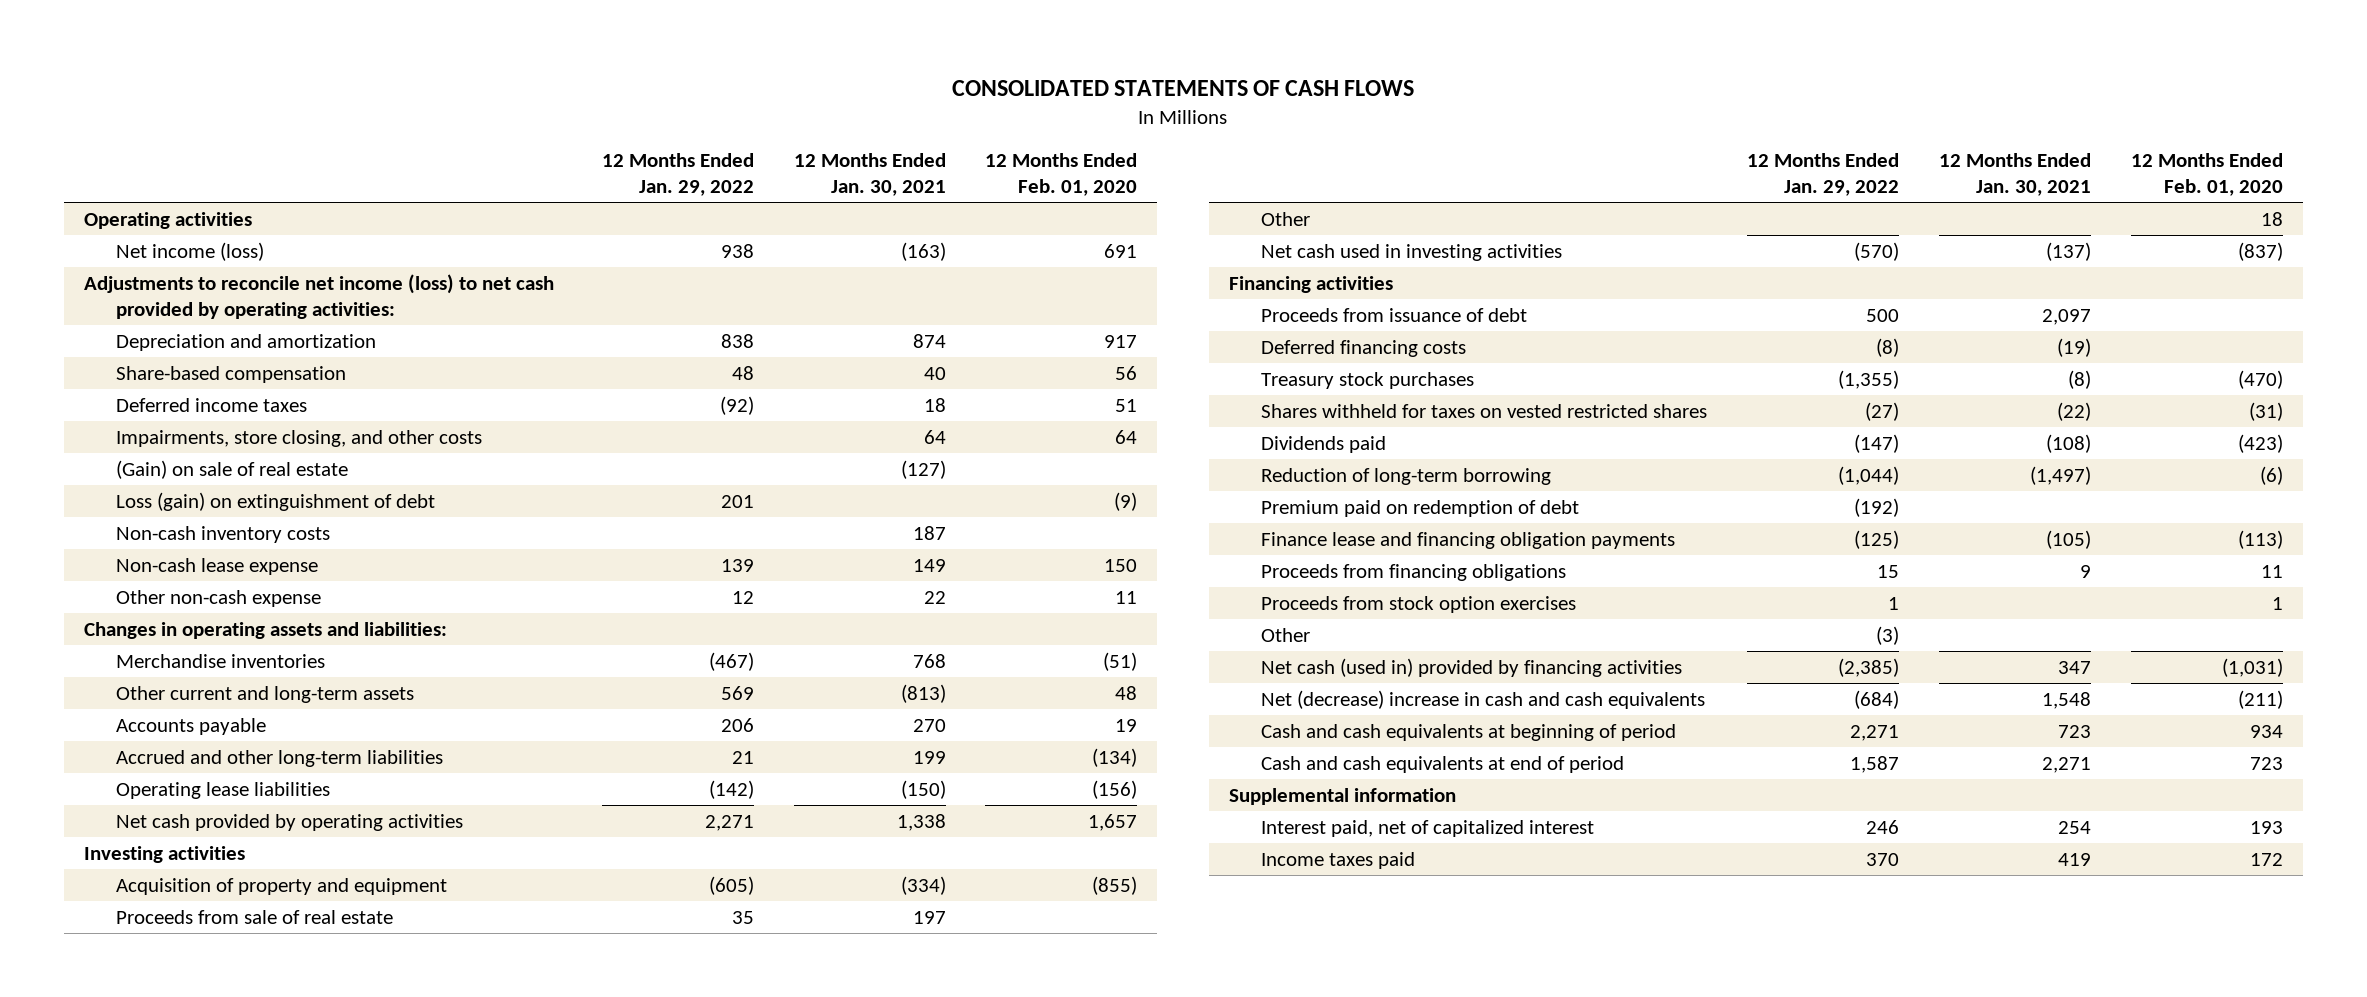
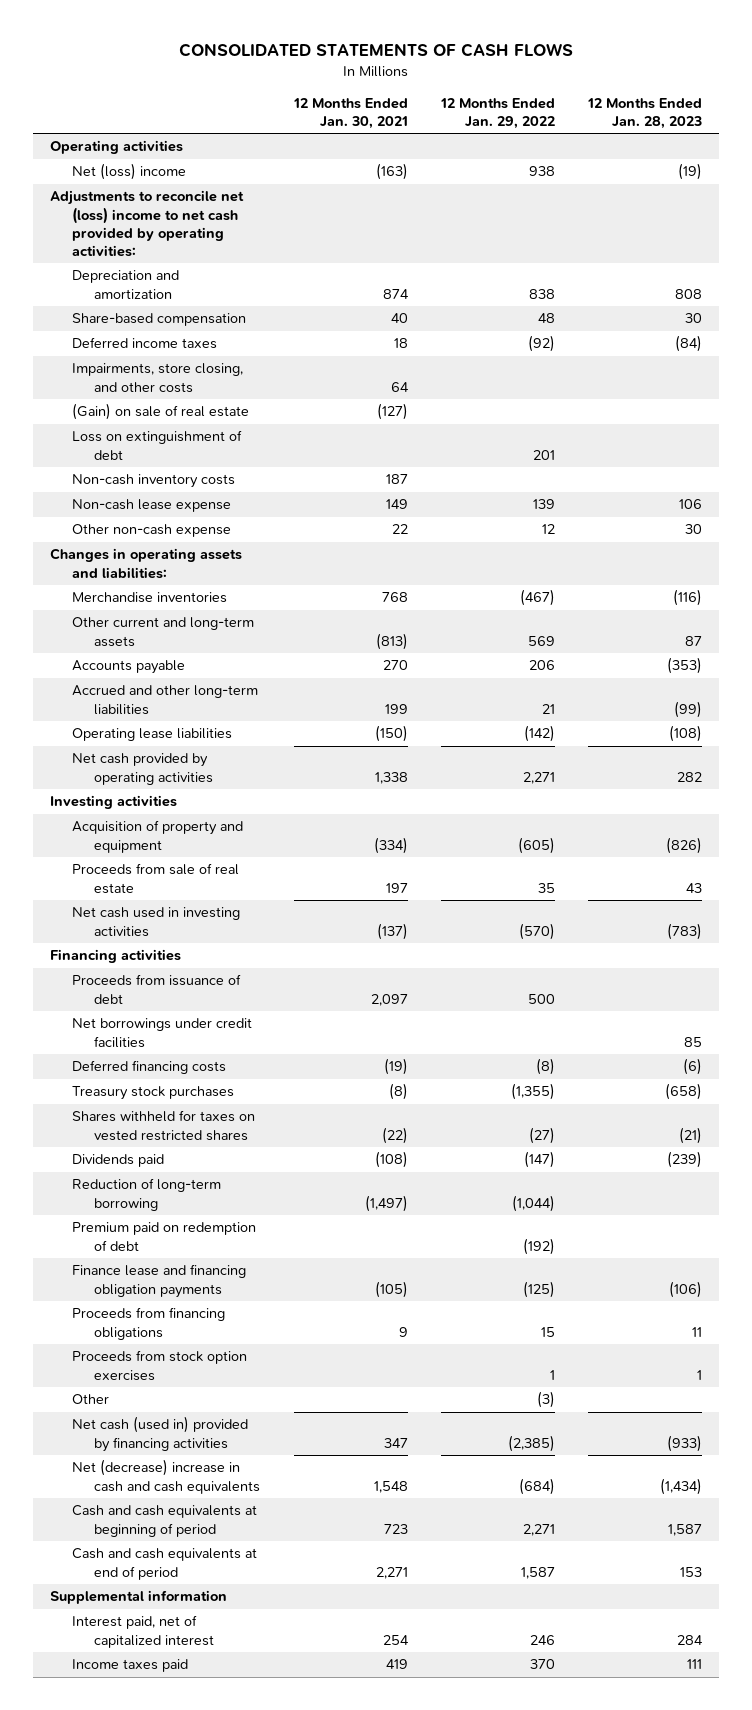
[985,153,1138,197] 12 Months Ended Feb. 01, 2020 -> none
none -> [587,97,703,129] 12 Months Ended Jan. 28, 2023
[115,241,264,261] Net income (loss) -> [72,163,187,181] Net (loss) income
[83,273,554,319] Adjustments to reconcile net income (loss) to net cash provided by operating activities: -> [50,190,245,257] Adjustments to reconcile net (loss) income to net cash provided by operating activities:
[115,491,435,511] Loss (gain) on extinguishment of debt -> [72,430,243,460] Loss on extinguishment of debt
[1260,211,1310,226] Other -> none
none -> [72,1018,253,1048] Net borrowings under credit facilities

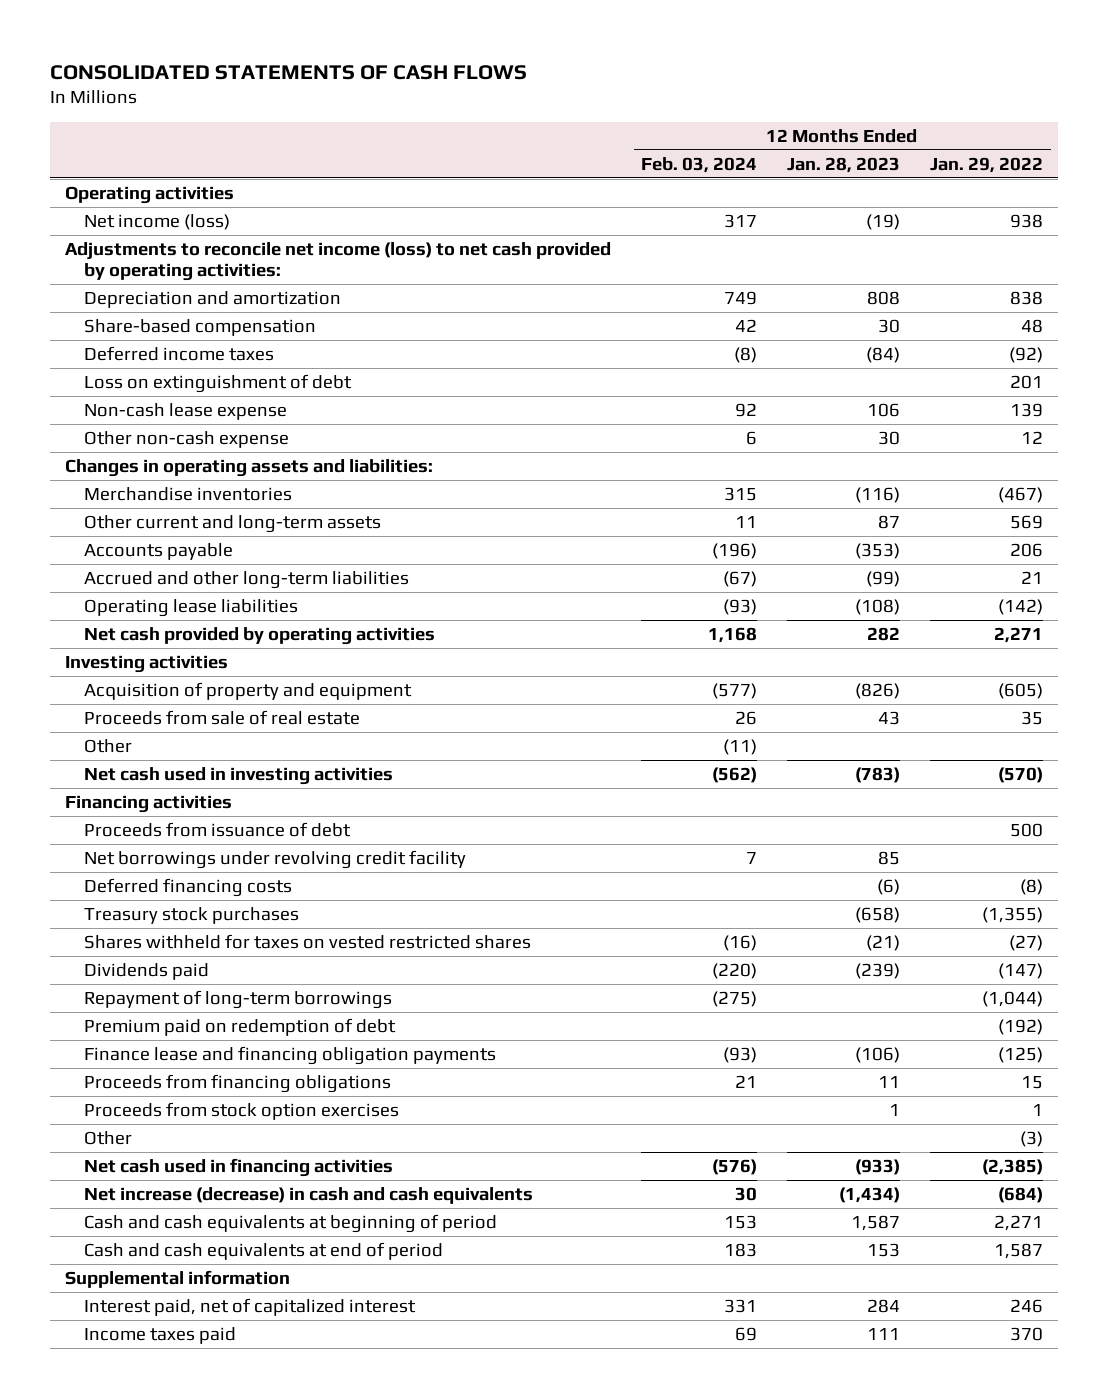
[292,97,408,129] 12 Months Ended Jan. 30, 2021 -> none
none -> [641,156,758,173] Feb. 03, 2024
[72,163,187,181] Net (loss) income -> [83,214,230,231] Net income (loss)
[50,190,245,257] Adjustments to reconcile net (loss) income to net cash provided by operating activities: -> [65,242,612,282] Adjustments to reconcile net income (loss) to net cash provided by operating activities:
[72,363,244,393] Impairments, store closing, and other costs -> none
[72,403,250,421] (Gain) on sale of real estate -> none
[72,474,236,489] Non-cash inventory costs -> none
none -> [83,739,132,754] Other
[72,1018,253,1048] Net borrowings under credit facilities -> [83,850,466,870] Net borrowings under revolving credit facility
[72,1178,222,1211] Reduction of long-term borrowing -> [83,990,392,1010] Repayment of long-term borrowings
[72,1416,249,1452] Net cash (used in) provided by financing activities -> [83,1158,393,1178] Net cash used in financing activities
[72,1459,261,1494] Net (decrease) increase in cash and cash equivalents -> [83,1187,533,1205] Net increase (decrease) in cash and cash equivalents

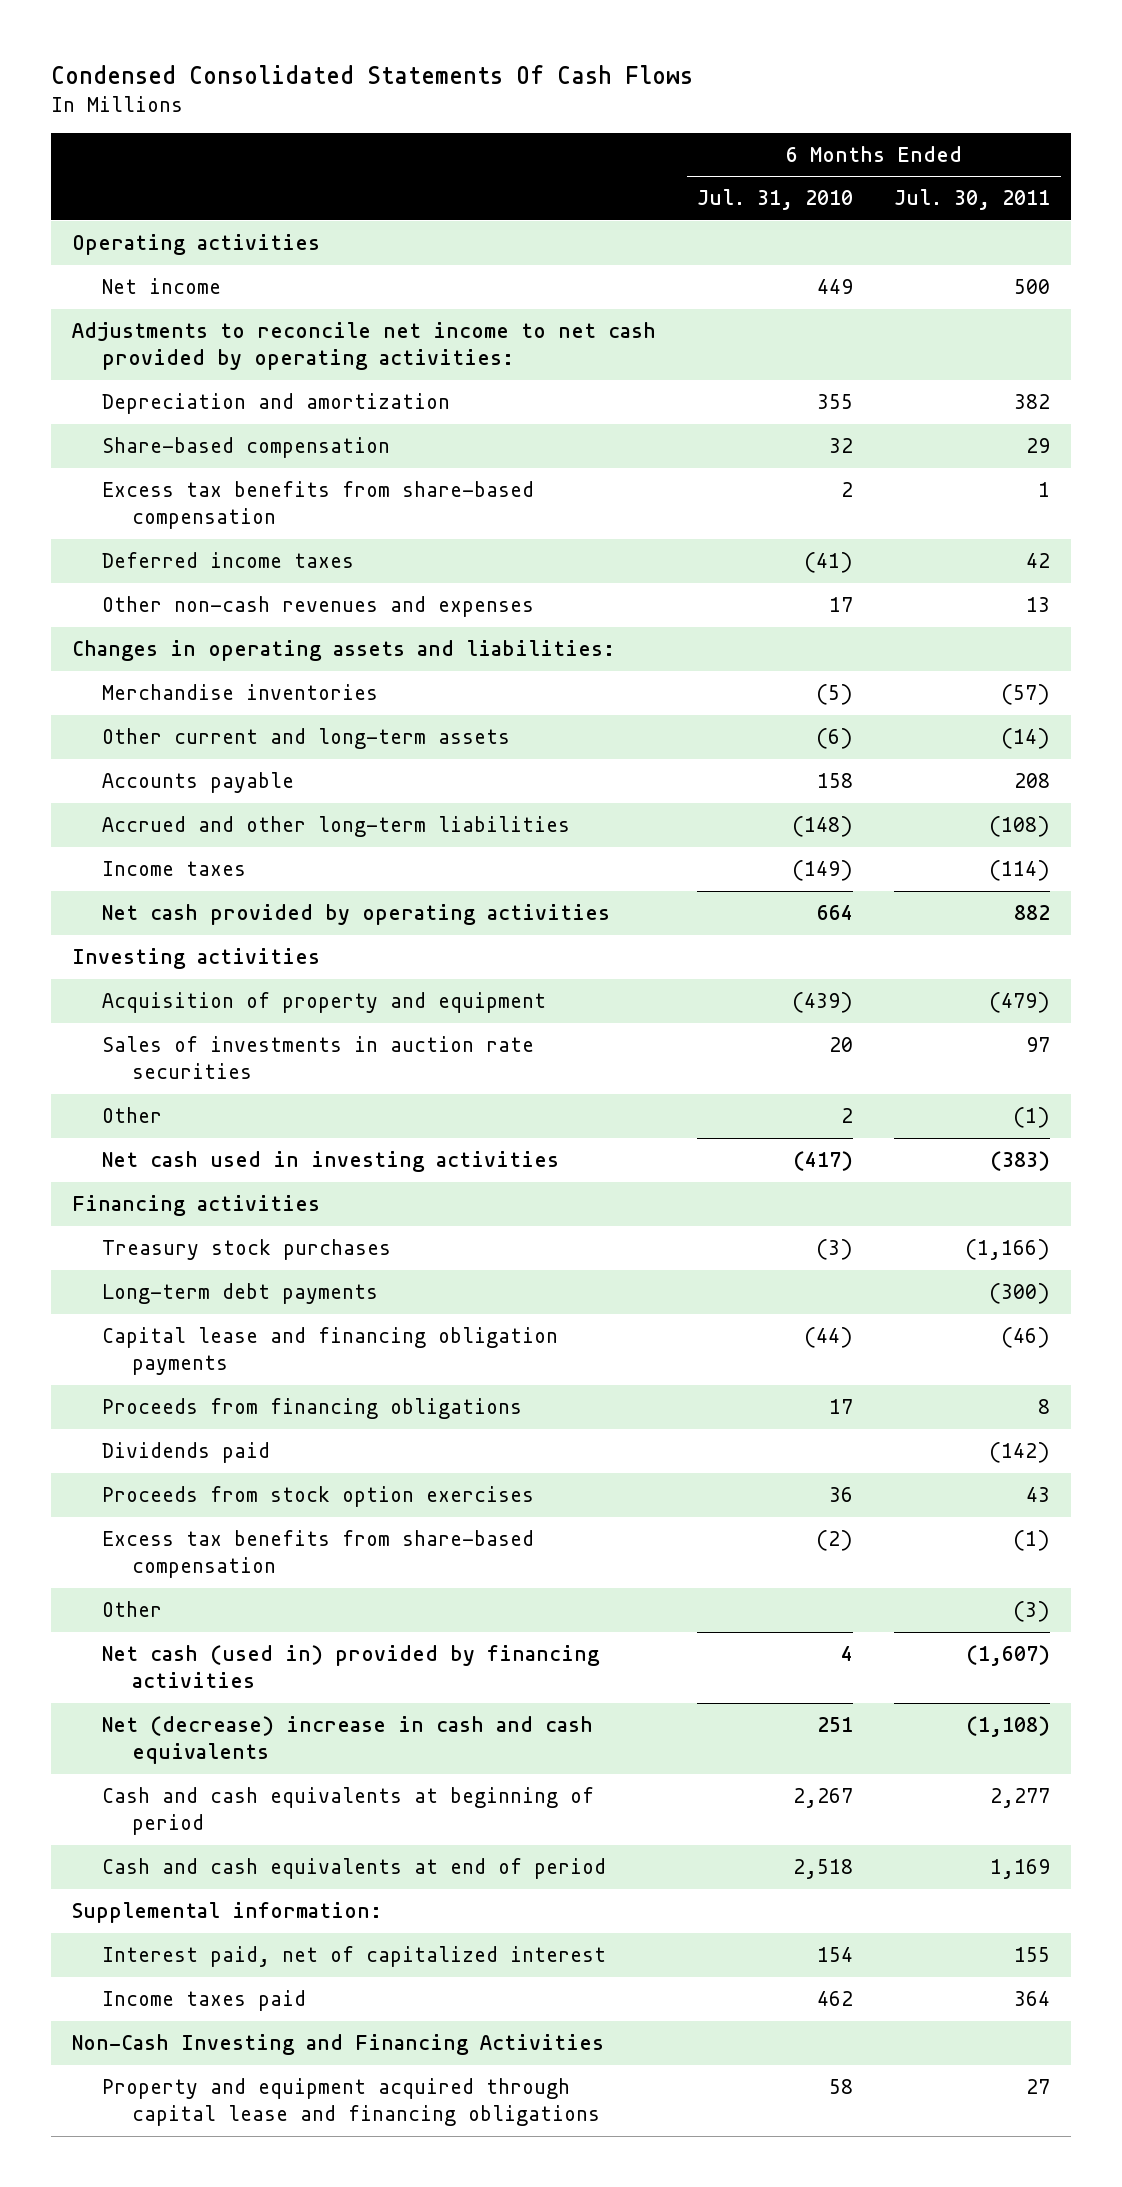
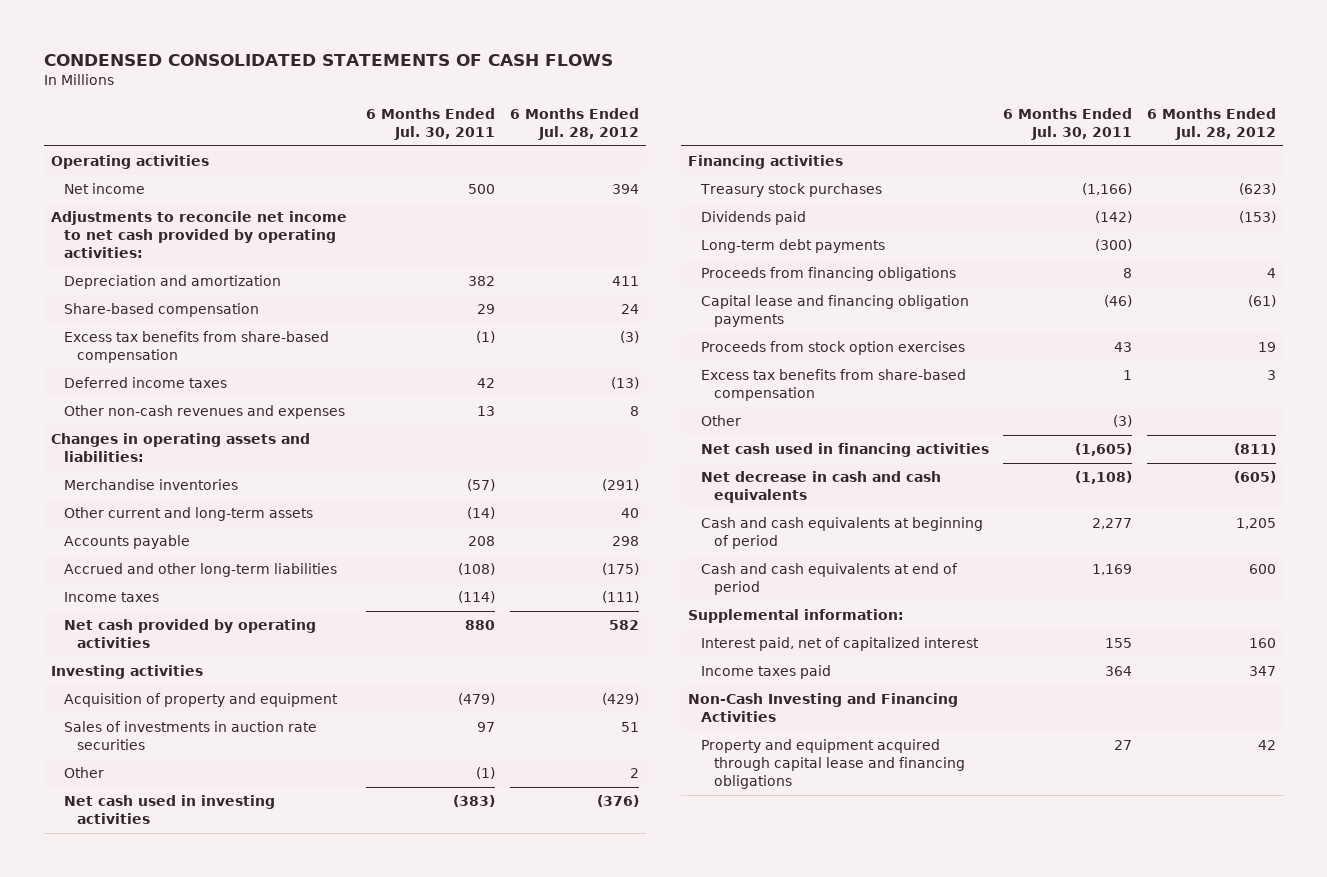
[51,64,694,84] Condensed Consolidated Statements Of Cash Flows -> [44,54,614,67] CONDENSED CONSOLIDATED STATEMENTS OF CASH FLOWS
[697,189,854,211] Jul. 31, 2010 -> none
none -> [509,107,639,140] 6 Months Ended Jul. 28, 2012
[102,1529,535,1578] Excess tax benefits from share-based compensation -> [64,331,330,364] Excess tax benefits from share-based compensation
[1014,904,1051,920] 882 -> [465,620,496,631] 880
[102,1441,271,1463] Dividends paid -> [701,211,807,226] Dividends paid
[102,1326,559,1375] Capital lease and financing obligation payments -> [701,295,970,328] Capital lease and financing obligation payments
[102,480,535,529] Excess tax benefits from share-based compensation -> [701,369,967,402] Excess tax benefits from share-based compensation
[102,1644,601,1688] Net cash (used in) provided by financing activities -> [701,443,990,458] Net cash used in financing activities
[966,1644,1051,1666] (1,607) -> [1075,443,1133,457] (1,605)
[102,1715,594,1764] Net (decrease) increase in cash and cash equivalents -> [701,471,942,504] Net decrease in cash and cash equivalents

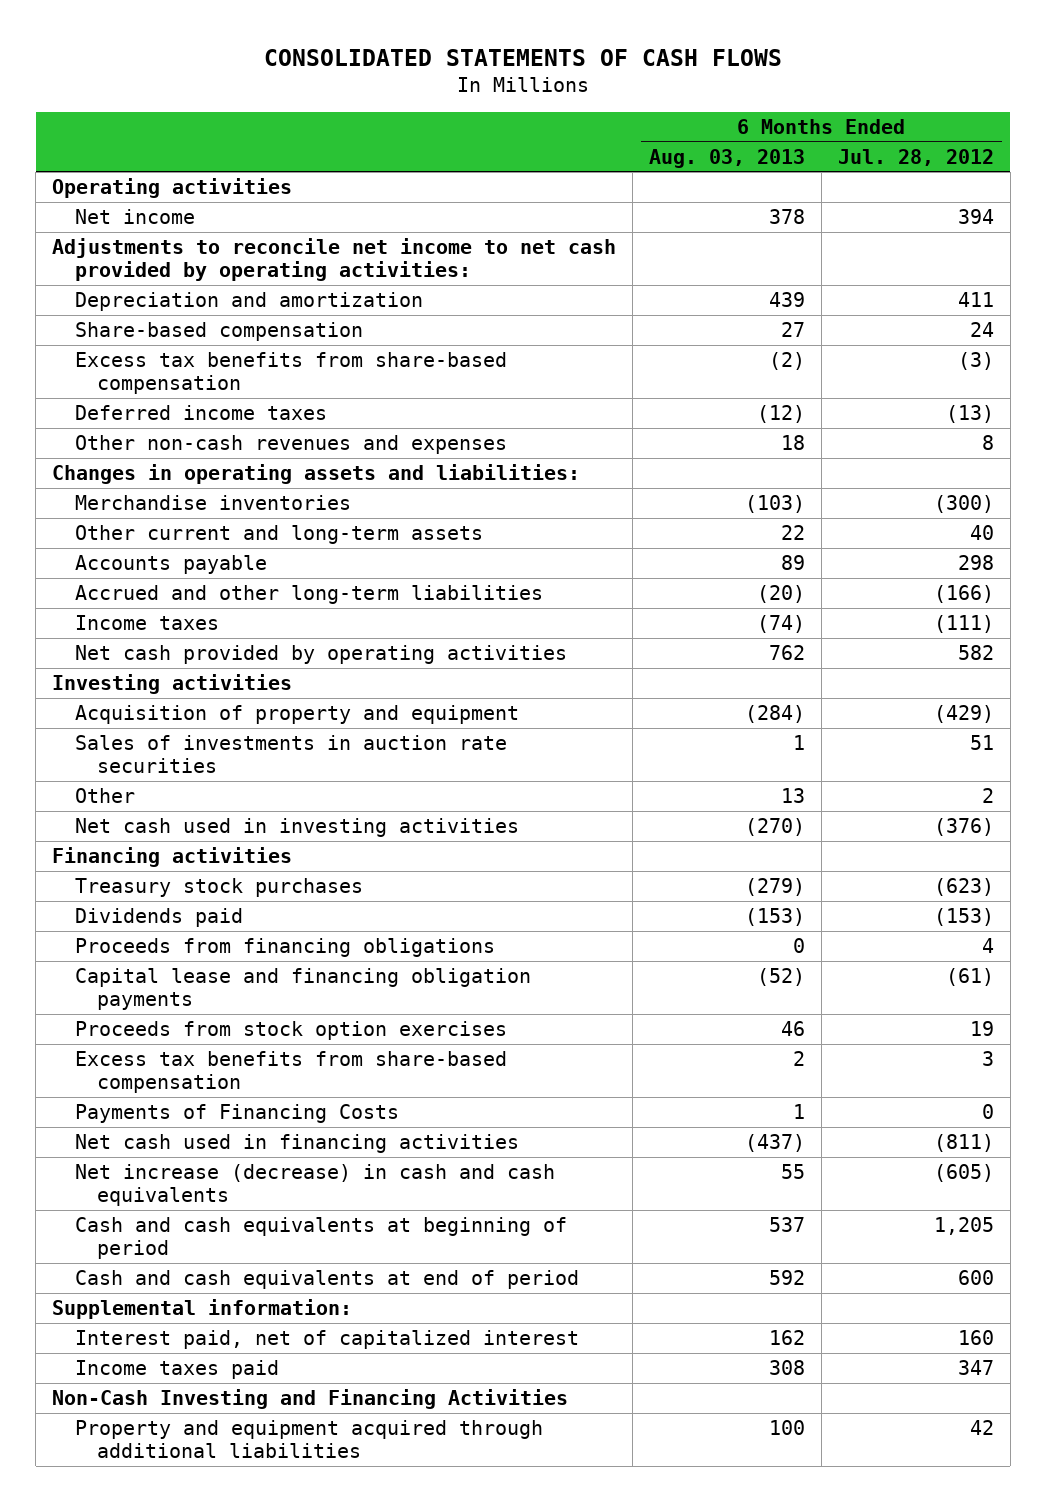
[44,54,614,67] CONDENSED CONSOLIDATED STATEMENTS OF CASH FLOWS -> [264,49,783,67] CONSOLIDATED STATEMENTS OF CASH FLOWS
[366,107,496,140] 6 Months Ended Jul. 30, 2011 -> none
none -> [649,148,806,168] Aug. 03, 2013
[601,479,639,492] (291) -> [933,494,994,513] (300)
[601,563,639,576] (175) -> [933,584,994,603] (166)
[701,239,886,254] Long-term debt payments -> none
[701,415,742,427] Other -> none
none -> [74,1103,399,1123] Payments of Financing Costs
[701,471,942,504] Net decrease in cash and cash equivalents -> [74,1163,555,1207] Net increase (decrease) in cash and cash equivalents
[701,739,966,789] Property and equipment acquired through capital lease and financing obligations -> [74,1419,543,1459] Property and equipment acquired through additional liabilities

